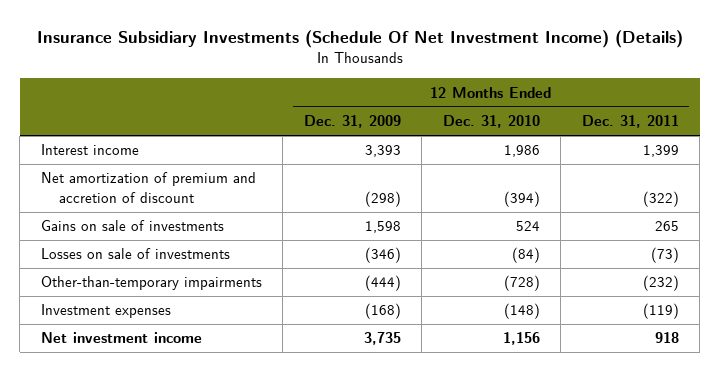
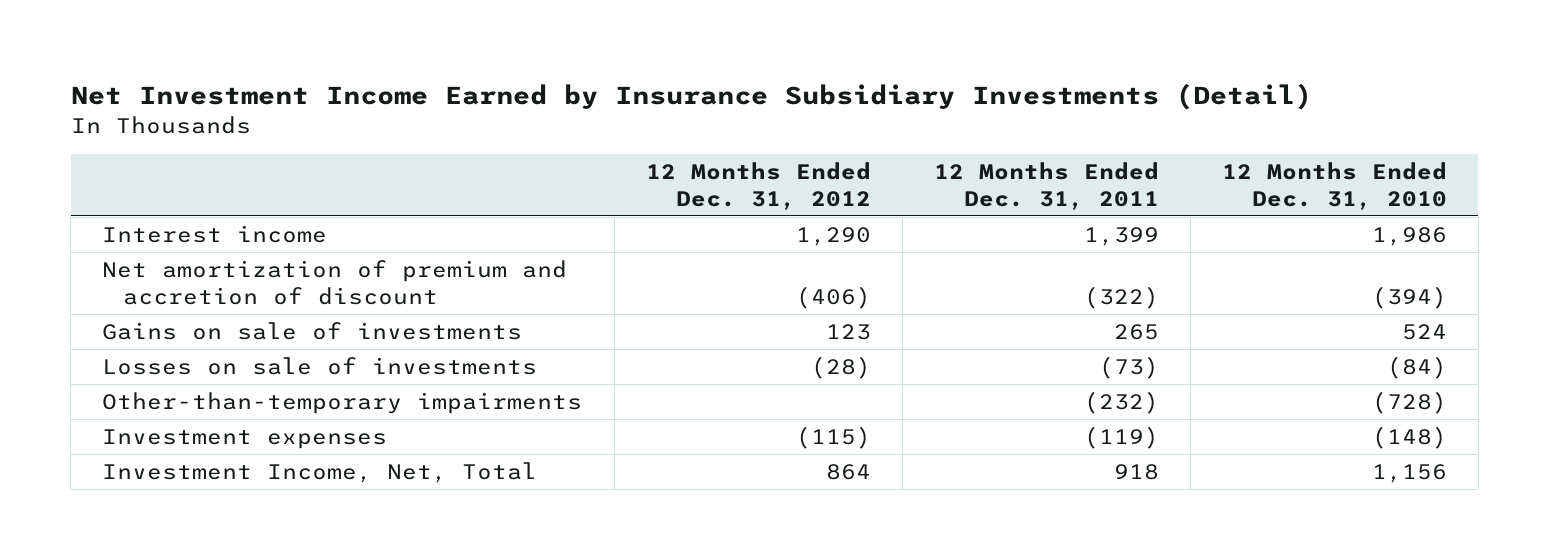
[36,30,683,49] Insurance Subsidiary Investments (Schedule Of Net Investment Income) (Details) -> [70,82,1312,110] Net Investment Income Earned by Insurance Subsidiary Investments (Detail)
[303,115,401,129] Dec. 31, 2009 -> none
none -> [645,161,871,210] 12 Months Ended Dec. 31, 2012
[40,332,202,344] Net investment income -> [102,462,538,484] Investment Income, Net, Total

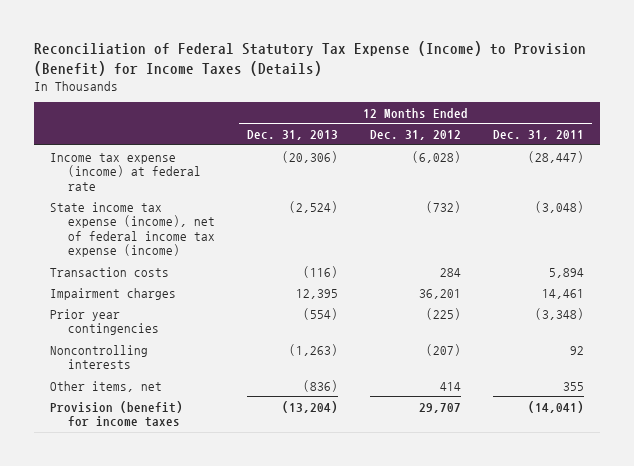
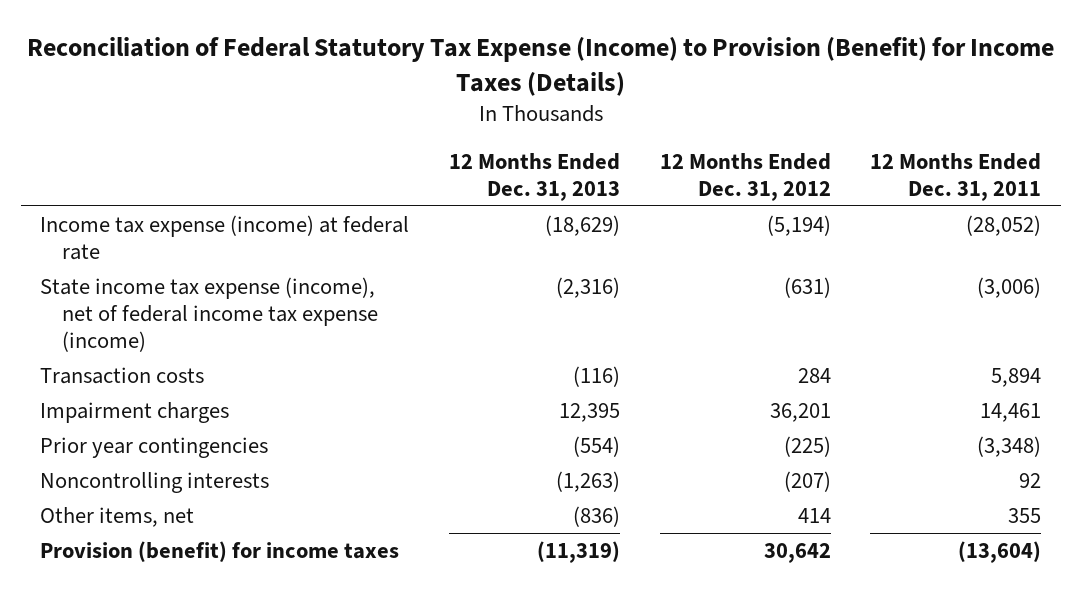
[282,150,339,163] (20,306) -> [544,214,620,236] (18,629)
[412,150,462,163] (6,028) -> [766,214,831,236] (5,194)
[528,150,585,163] (28,447) -> [966,214,1042,236] (28,052)
[289,200,339,213] (2,524) -> [555,276,620,298] (2,316)
[426,200,462,213] (732) -> [783,276,831,298] (631)
[535,200,585,213] (3,048) -> [977,276,1042,298] (3,006)
[282,400,339,413] (13,204) -> [536,540,620,563] (11,319)
[419,402,462,413] 29,707 -> [763,542,831,563] 30,642
[528,400,585,413] (14,041) -> [958,540,1042,563] (13,604)

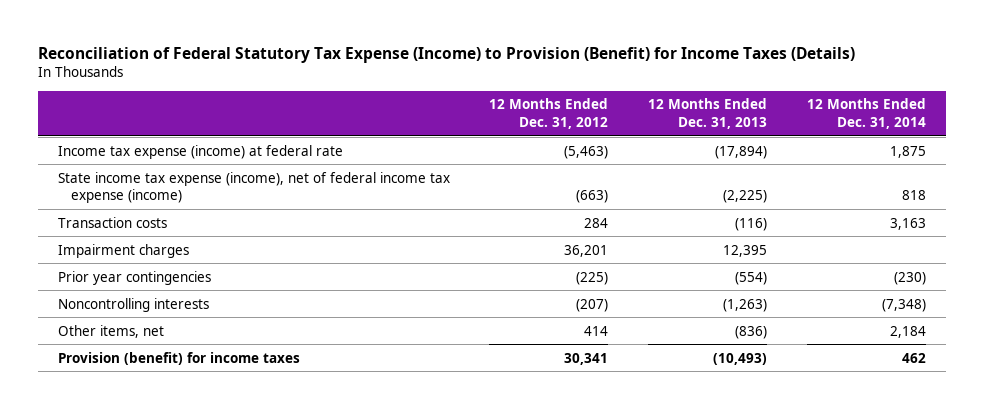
[870,152,1042,201] 12 Months Ended Dec. 31, 2011 -> none
none -> [807,98,927,129] 12 Months Ended Dec. 31, 2014
[544,214,620,236] (18,629) -> [715,145,768,159] (17,894)
[766,214,831,236] (5,194) -> [564,145,609,159] (5,463)
[555,276,620,298] (2,316) -> [723,190,768,204] (2,225)
[783,276,831,298] (631) -> [576,190,609,204] (663)
[536,540,620,563] (11,319) -> [713,352,768,365] (10,493)
[763,542,831,563] 30,642 -> [564,352,609,365] 30,341

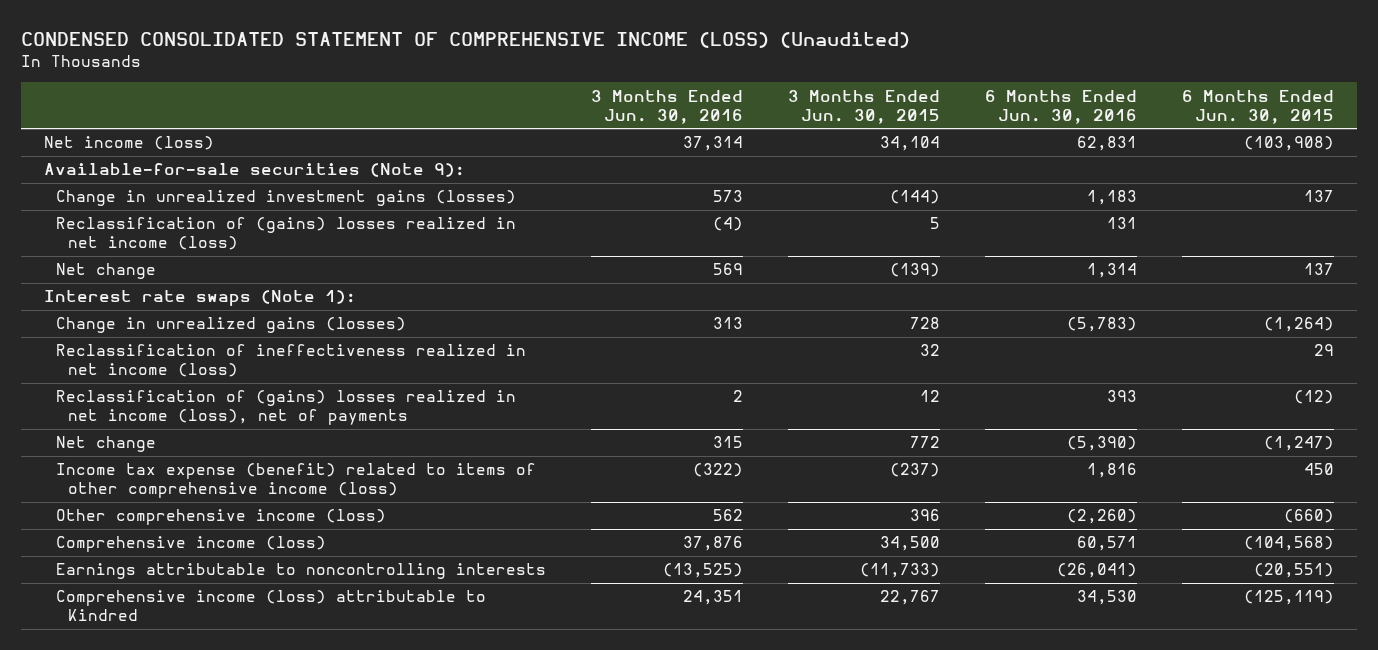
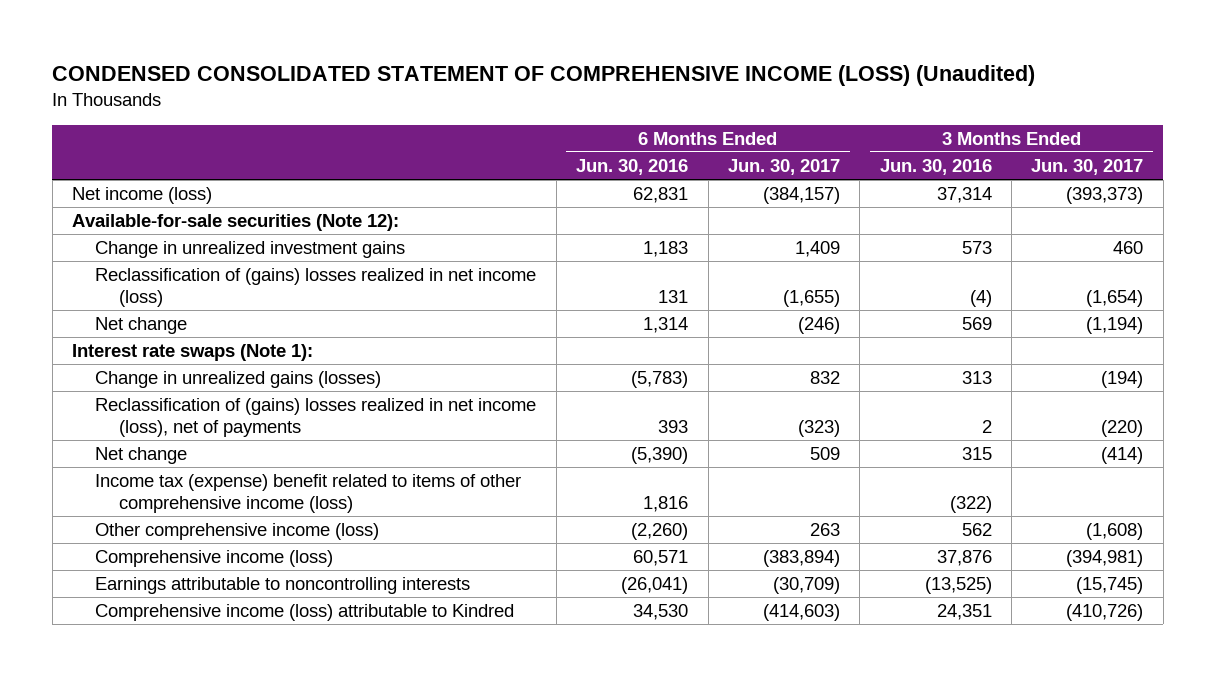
[787,89,940,124] 3 Months Ended Jun. 30, 2015 -> none
[1182,89,1335,124] 6 Months Ended Jun. 30, 2015 -> none
none -> [727,158,840,175] Jun. 30, 2017
none -> [1031,158,1144,175] Jun. 30, 2017
[43,163,465,178] Available-for-sale securities (Note 9): -> [72,214,400,232] Available-for-sale securities (Note 12):
[55,190,516,207] Change in unrealized investment gains (losses) -> [95,241,406,259] Change in unrealized investment gains
[55,344,526,378] Reclassification of ineffectiveness realized in net income (loss) -> none
[55,463,536,499] Income tax expense (benefit) related to items of other comprehensive income (loss) -> [95,474,522,513] Income tax (expense) benefit related to items of other comprehensive income (loss)

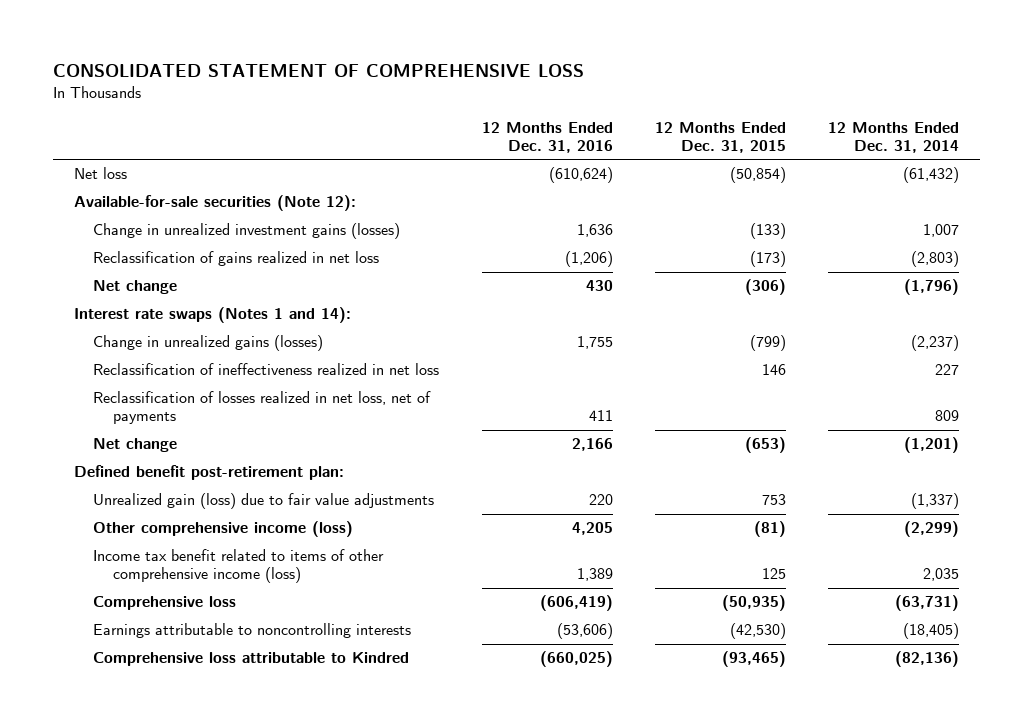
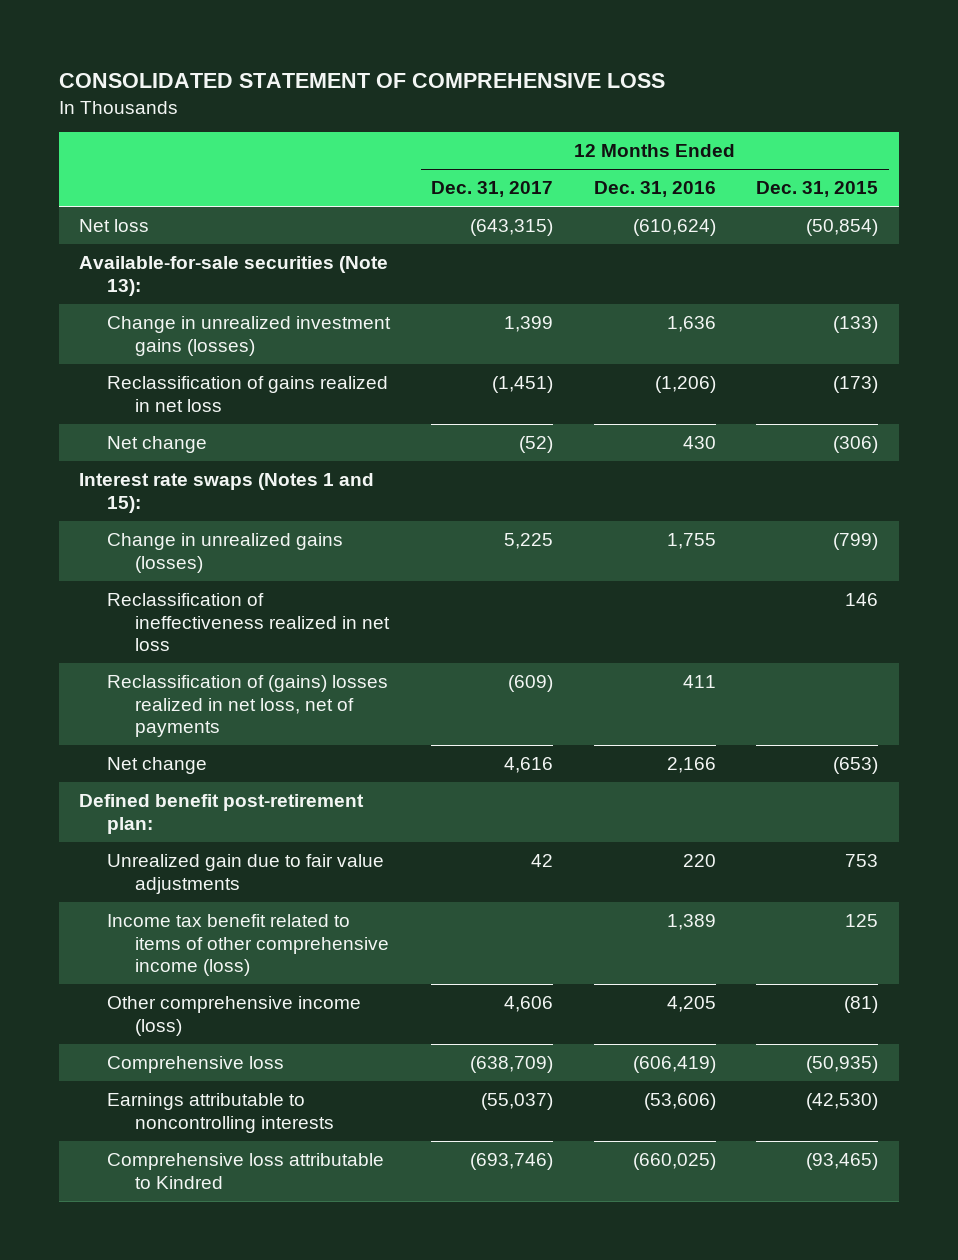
[827,122,959,153] 12 Months Ended Dec. 31, 2014 -> none
none -> [430,181,553,198] Dec. 31, 2017
[74,195,357,212] Available-for-sale securities (Note 12): -> [79,255,389,296] Available-for-sale securities (Note 13):
[74,307,352,324] Interest rate swaps (Notes 1 and 14): -> [79,472,375,513] Interest rate swaps (Notes 1 and 15):
[93,391,432,425] Reclassification of losses realized in net loss, net of payments -> [107,674,389,738] Reclassification of (gains) losses realized in net loss, net of payments
[93,493,435,510] Unrealized gain (loss) due to fair value adjustments -> [107,853,385,894] Unrealized gain due to fair value adjustments
[93,521,354,538] Other comprehensive income (loss) -> [107,995,362,1036] Other comprehensive income (loss)

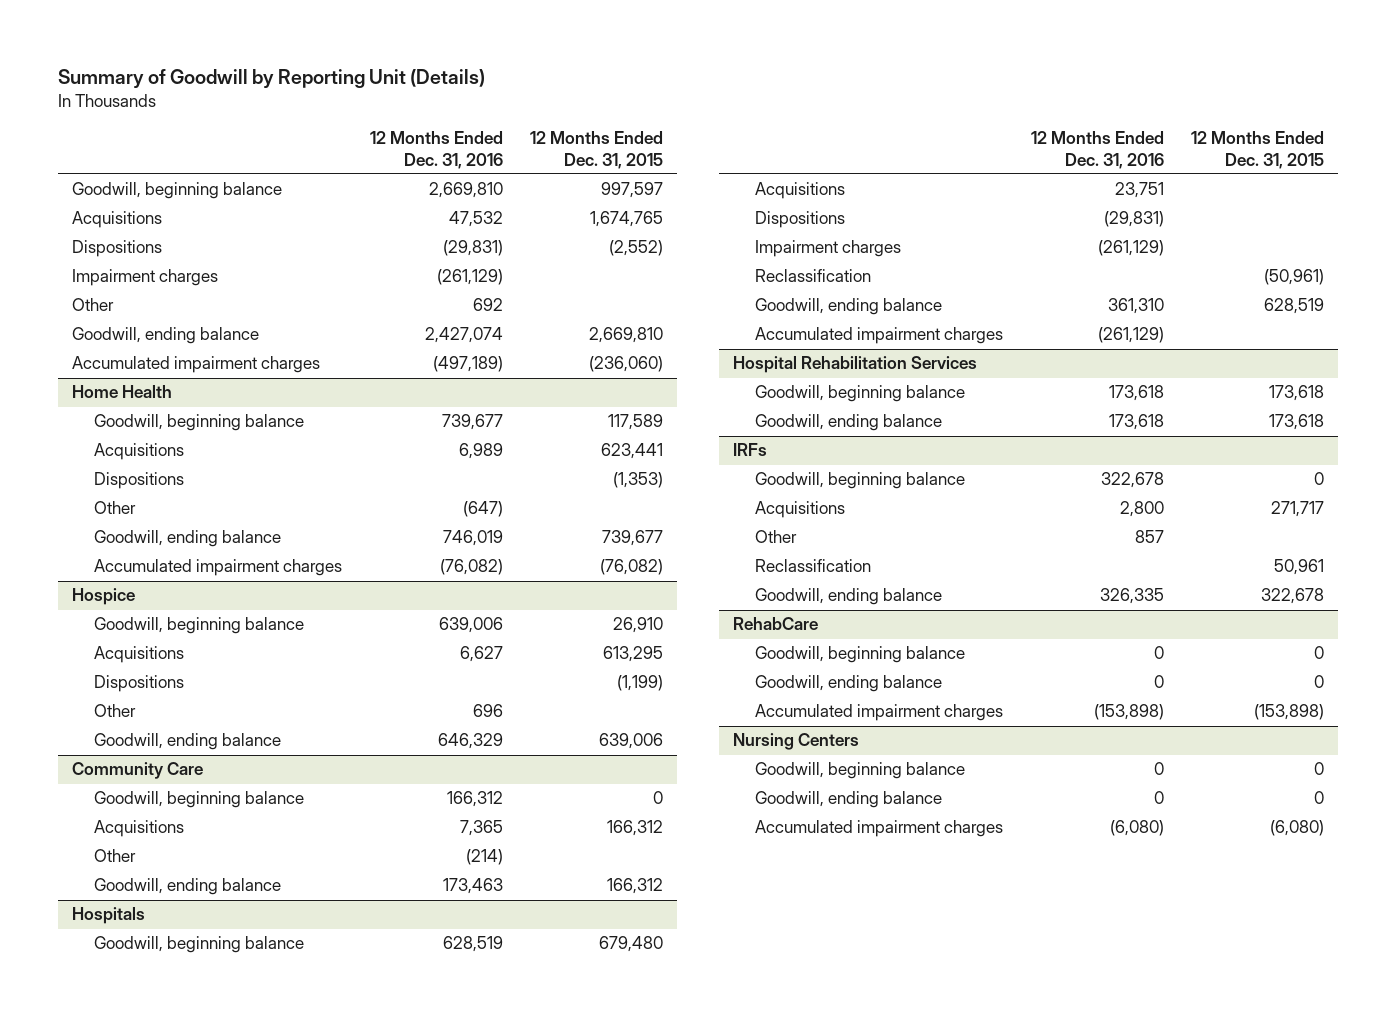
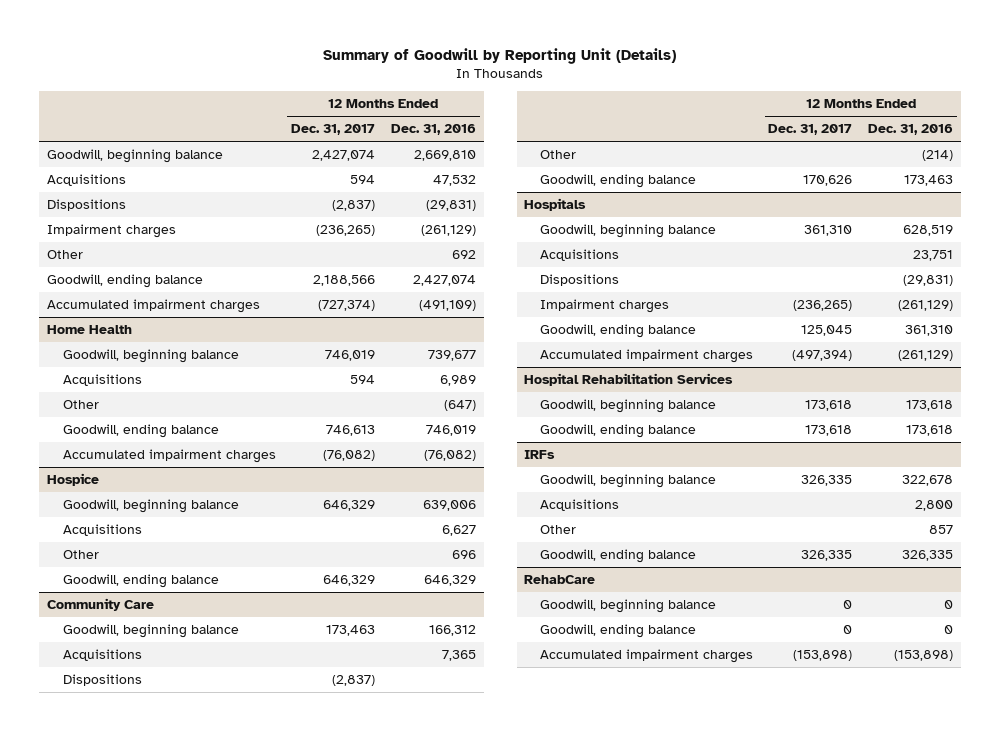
[530,131,664,169] 12 Months Ended Dec. 31, 2015 -> none
none -> [291,124,376,136] Dec. 31, 2017
[432,356,503,373] (497,189) -> [418,299,476,311] (491,109)
[94,472,185,490] Dispositions -> none
[94,675,185,693] Dispositions -> none
none -> [62,673,142,686] Dispositions
[755,269,872,283] Reclassification -> none
[755,559,872,573] Reclassification -> none
[732,733,859,751] Nursing Centers -> none
[755,762,966,780] Goodwill, beginning balance -> none
[755,791,943,809] Goodwill, ending balance -> none
[755,820,1004,838] Accumulated impairment charges -> none

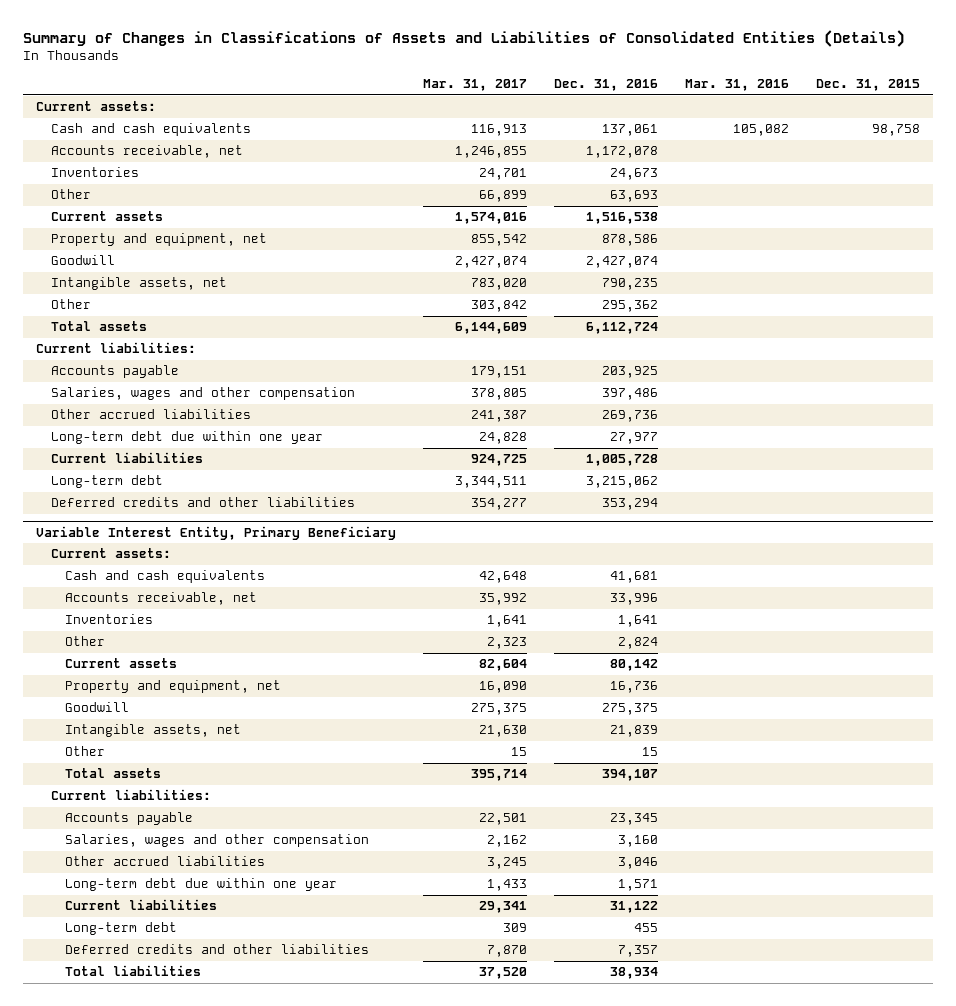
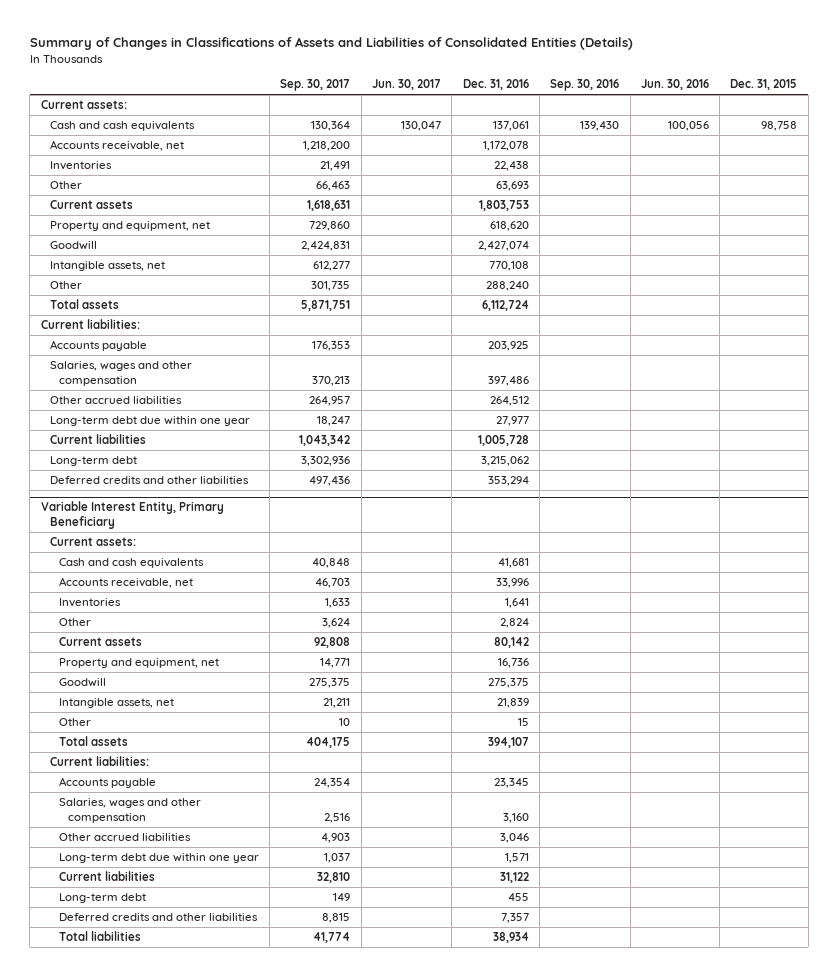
[423,79,528,92] Mar. 31, 2017 -> none
[684,79,789,92] Mar. 31, 2016 -> none
none -> [280,79,351,92] Sep. 30, 2017
none -> [372,79,442,91] Jun. 30, 2017
none -> [550,79,620,92] Sep. 30, 2016
none -> [640,79,709,91] Jun. 30, 2016
[609,168,658,181] 24,673 -> [493,161,529,172] 22,438
[585,212,658,225] 1,516,538 -> [478,200,529,212] 1,803,753
[601,234,658,247] 878,586 -> [489,221,529,232] 618,620
[601,278,658,291] 790,235 -> [488,261,529,272] 770,108
[601,300,658,313] 295,362 -> [485,281,529,292] 288,240
[601,410,658,423] 269,736 -> [489,396,529,407] 264,512

